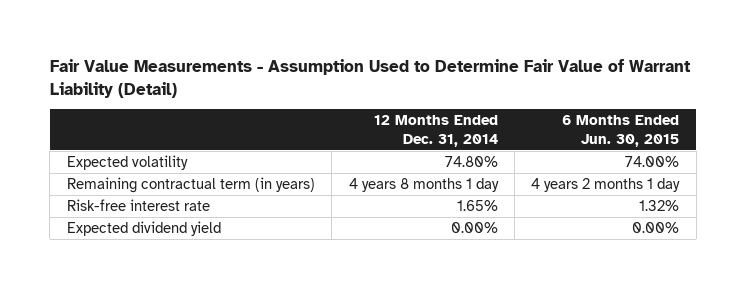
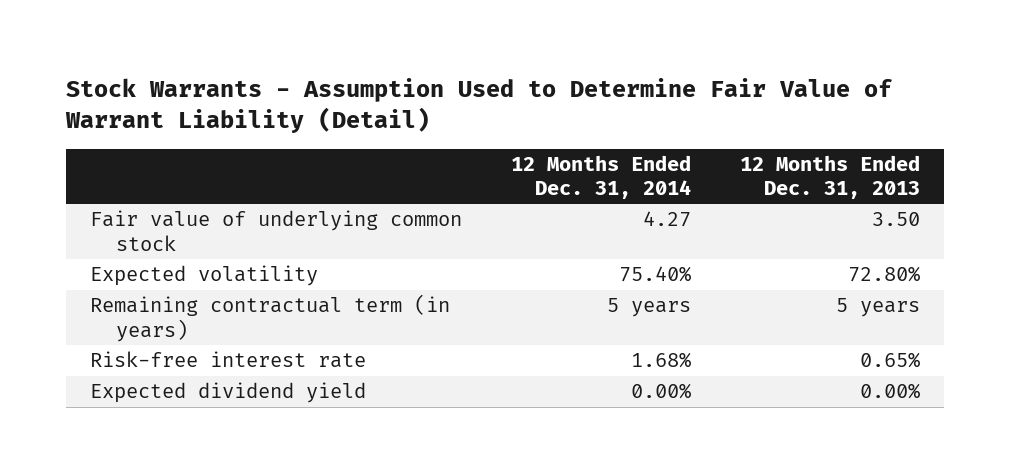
[49,59,691,98] Fair Value Measurements - Assumption Used to Determine Fair Value of Warrant Liability (Detail) -> [64,78,892,134] Stock Warrants - Assumption Used to Determine Fair Value of Warrant Liability (Detail)
[562,115,680,147] 6 Months Ended Jun. 30, 2015 -> none
none -> [739,154,920,200] 12 Months Ended Dec. 31, 2013
none -> [90,210,463,251] Fair value of underlying common stock
[444,155,498,167] 74.80% -> [618,266,691,283] 75.40%
[348,177,499,192] 4 years 8 months 1 day -> [606,298,691,318] 5 years
[456,199,498,211] 1.65% -> [630,352,691,369] 1.68%

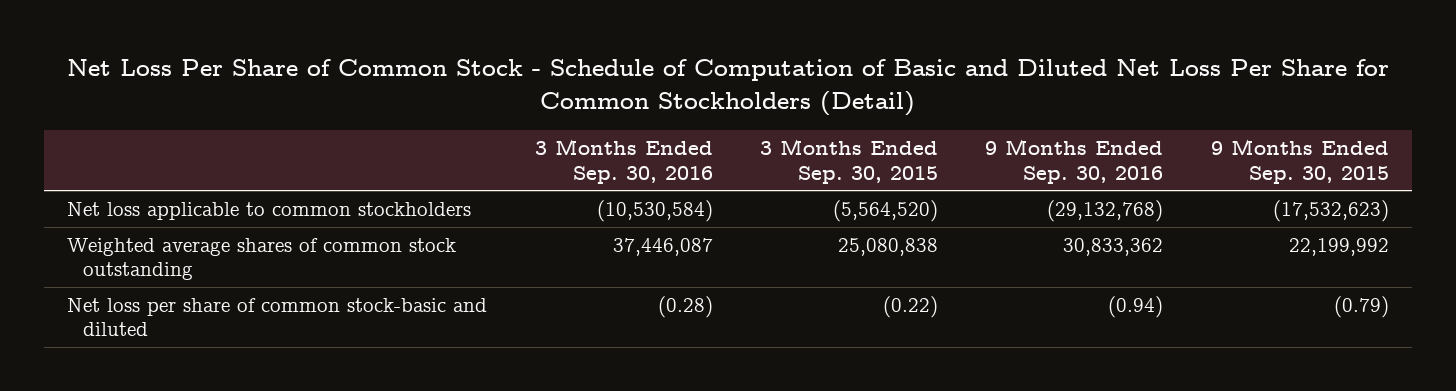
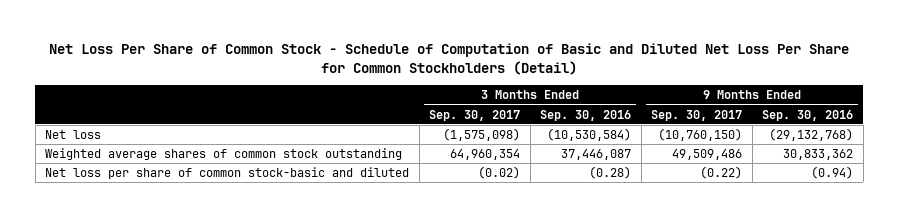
[759,139,938,184] 3 Months Ended Sep. 30, 2015 -> none
[1210,139,1389,184] 9 Months Ended Sep. 30, 2015 -> none
none -> [429,109,521,121] Sep. 30, 2017
none -> [651,109,743,121] Sep. 30, 2017
[67,202,472,221] Net loss applicable to common stockholders -> [45,130,102,140] Net loss

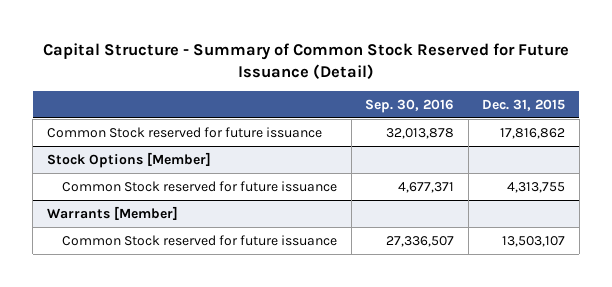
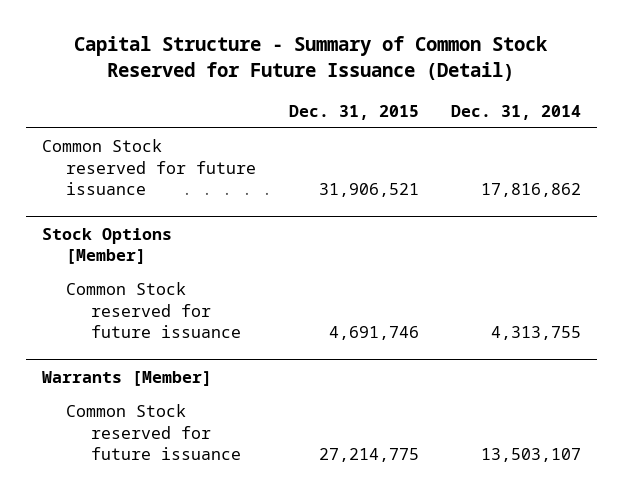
[365,98,455,113] Sep. 30, 2016 -> none
none -> [451,104,582,120] Dec. 31, 2014
[500,127,566,139] 17,816,862 -> [318,183,419,198] 31,906,521
[507,181,566,193] 4,313,755 -> [328,326,419,341] 4,691,746
[502,235,566,247] 13,503,107 -> [318,448,419,463] 27,214,775

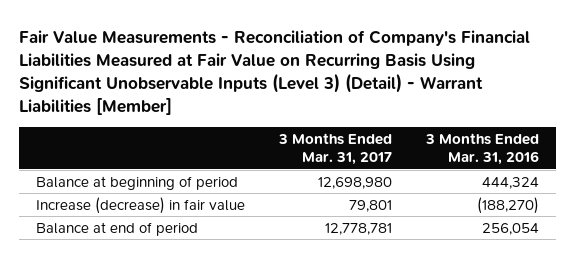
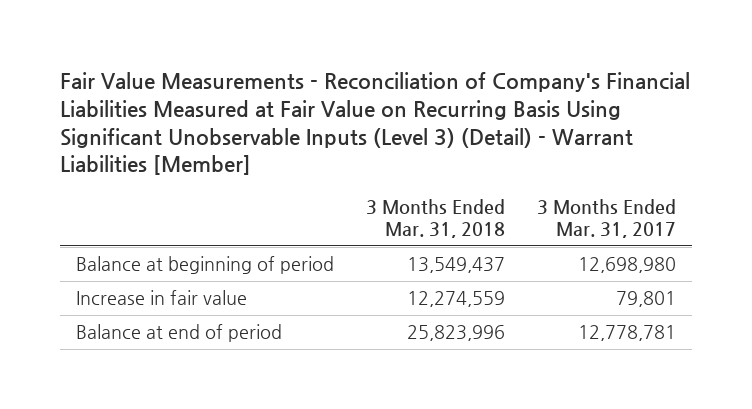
[425,132,540,166] 3 Months Ended Mar. 31, 2016 -> none
none -> [366,198,506,238] 3 Months Ended Mar. 31, 2018
[36,196,246,214] Increase (decrease) in fair value -> [76,290,248,306] Increase in fair value

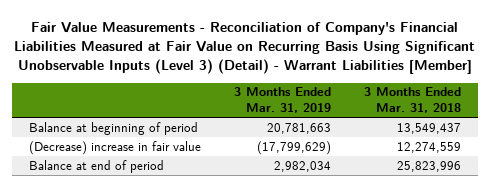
[536,198,676,238] 3 Months Ended Mar. 31, 2017 -> none
none -> [233,87,331,113] 3 Months Ended Mar. 31, 2019
[76,290,248,306] Increase in fair value -> [28,140,201,155] (Decrease) increase in fair value

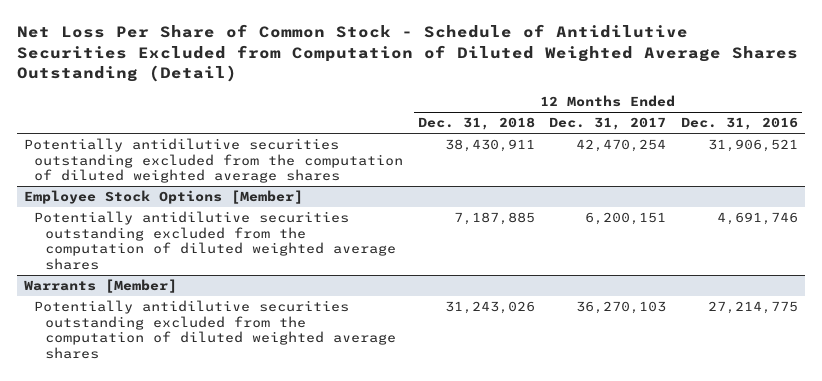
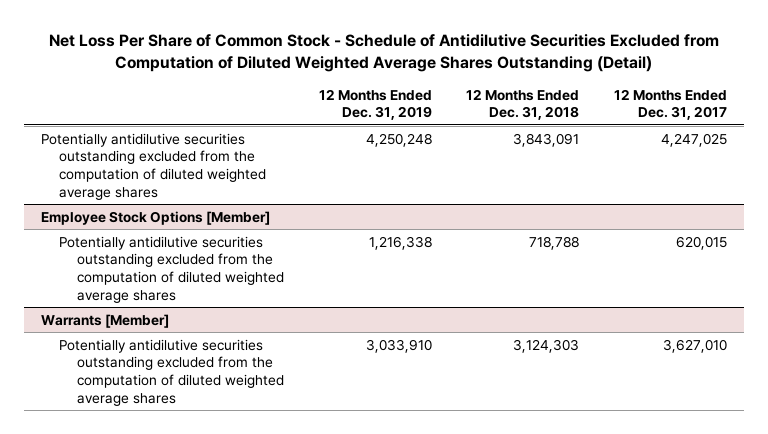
[681,117,799,131] Dec. 31, 2016 -> none
none -> [318,88,432,121] 12 Months Ended Dec. 31, 2019
[444,139,535,153] 38,430,911 -> [513,132,580,147] 3,843,091
[576,139,667,153] 42,470,254 -> [660,132,727,147] 4,247,025
[453,212,535,226] 7,187,885 -> [529,235,580,250] 718,788
[585,212,667,226] 6,200,151 -> [675,235,727,250] 620,015
[444,301,535,315] 31,243,026 -> [513,338,580,353] 3,124,303
[576,301,667,315] 36,270,103 -> [662,338,727,353] 3,627,010

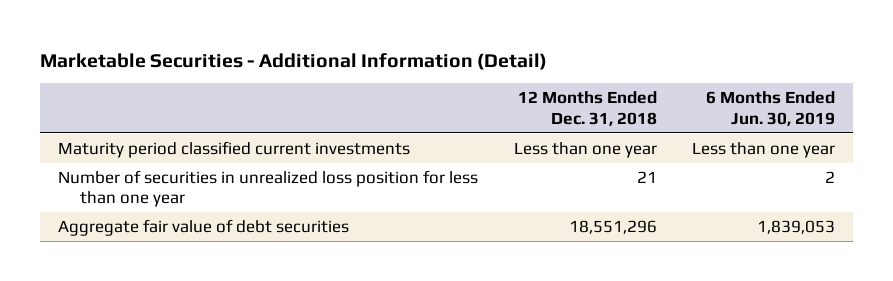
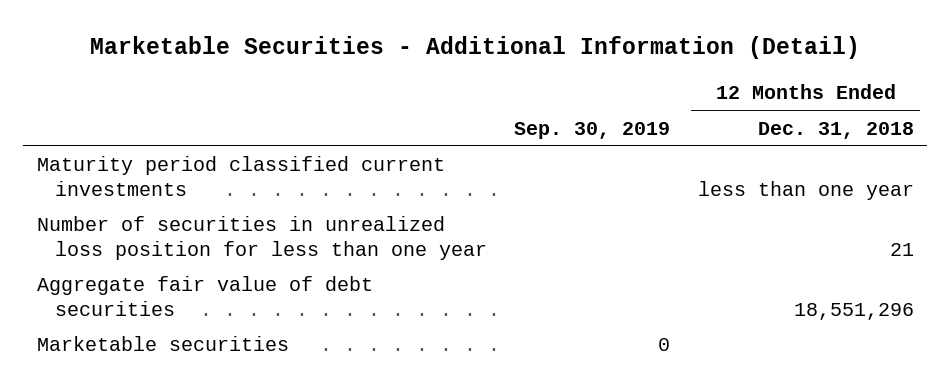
[706,91,836,126] 6 Months Ended Jun. 30, 2019 -> none
none -> [514,121,671,139] Sep. 30, 2019
[513,142,657,159] Less than one year -> [697,181,914,201] less than one year
none -> [37,336,290,352] Marketable securities

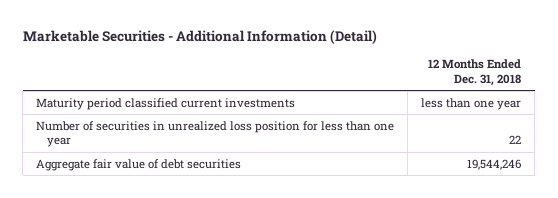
[514,121,671,139] Sep. 30, 2019 -> none
[37,336,290,352] Marketable securities -> none
[889,243,914,257] 21 -> [509,135,522,145] 22
[793,303,914,321] 18,551,296 -> [467,158,522,170] 19,544,246

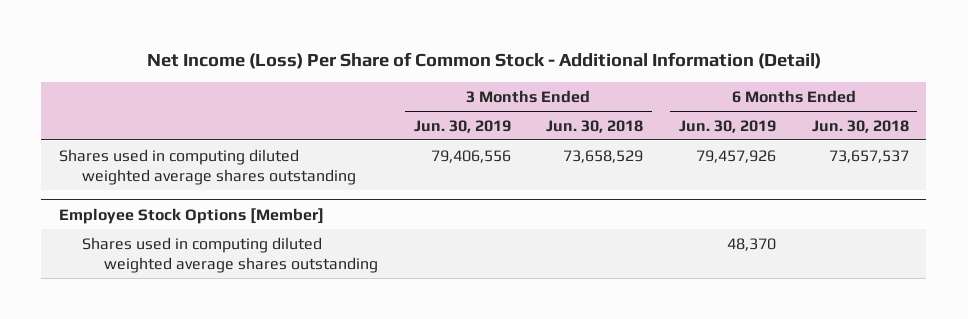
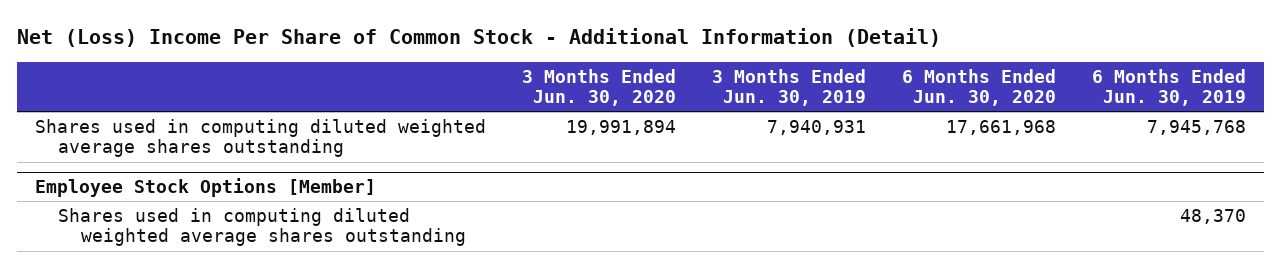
[146,52,821,70] Net Income (Loss) Per Share of Common Stock - Additional Information (Detail) -> [17,28,942,48] Net (Loss) Income Per Share of Common Stock - Additional Information (Detail)
[546,119,644,133] Jun. 30, 2018 -> none
[811,119,909,133] Jun. 30, 2018 -> none
none -> [522,68,677,106] 3 Months Ended Jun. 30, 2020
none -> [902,68,1057,106] 6 Months Ended Jun. 30, 2020
[430,149,511,163] 79,406,556 -> [767,120,867,136] 7,940,931
[695,149,776,163] 79,457,926 -> [1146,120,1246,136] 7,945,768

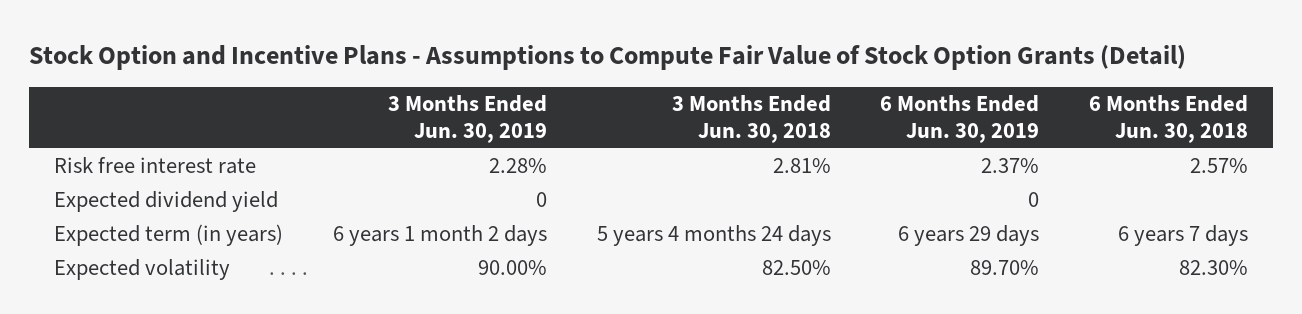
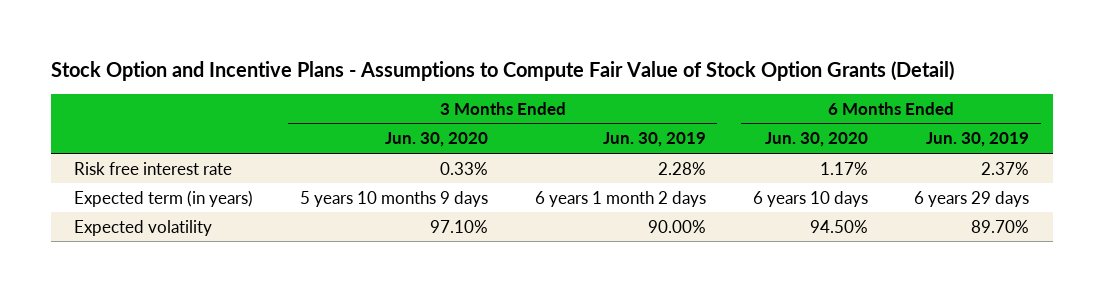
[671,95,831,144] 3 Months Ended Jun. 30, 2018 -> none
[1088,95,1248,144] 6 Months Ended Jun. 30, 2018 -> none
none -> [385,132,489,148] Jun. 30, 2020
none -> [764,132,868,148] Jun. 30, 2020
[54,191,279,213] Expected dividend yield -> none

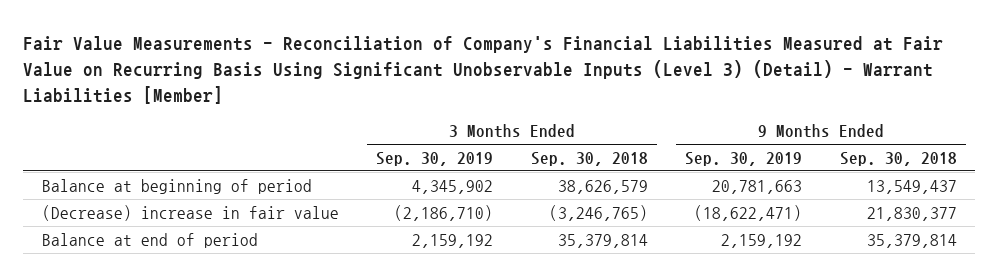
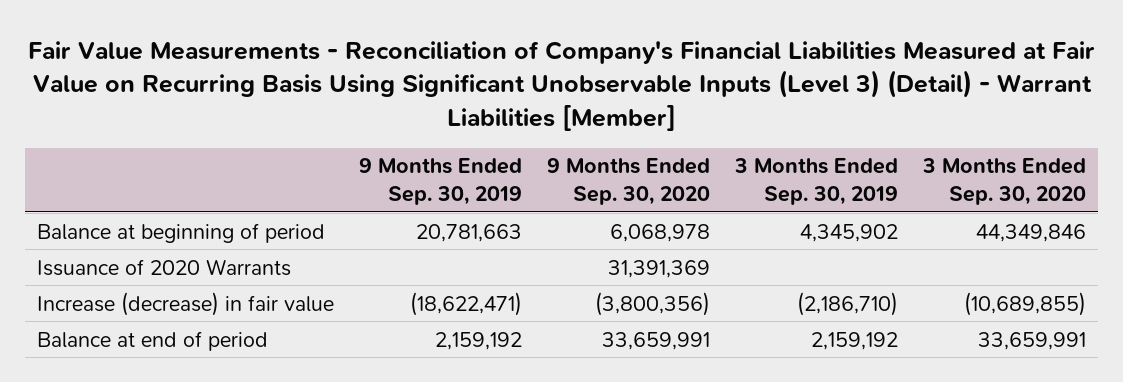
[530,151,648,166] Sep. 30, 2018 -> none
[839,151,957,166] Sep. 30, 2018 -> none
none -> [547,158,711,205] 9 Months Ended Sep. 30, 2020
none -> [921,158,1086,205] 3 Months Ended Sep. 30, 2020
none -> [37,258,292,276] Issuance of 2020 Warrants
[41,204,339,221] (Decrease) increase in fair value -> [37,291,335,316] Increase (decrease) in fair value

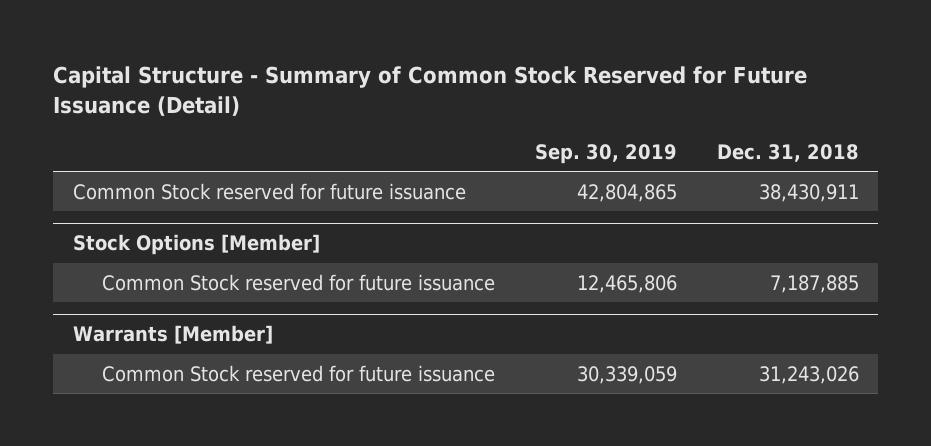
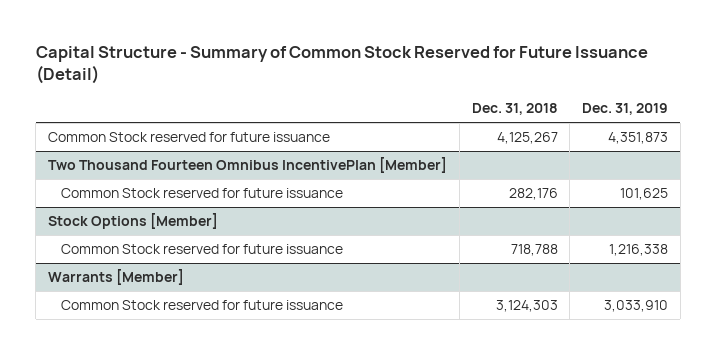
[534,143,677,164] Sep. 30, 2019 -> none
none -> [581,103,668,116] Dec. 31, 2019
[758,183,859,202] 38,430,911 -> [496,132,558,145] 4,125,267
none -> [48,157,448,174] Two Thousand Fourteen Omnibus IncentivePlan [Member]
none -> [60,188,343,199] Common Stock reserved for future issuance
[769,274,859,293] 7,187,885 -> [510,244,558,257] 718,788
[758,365,859,384] 31,243,026 -> [495,300,558,313] 3,124,303

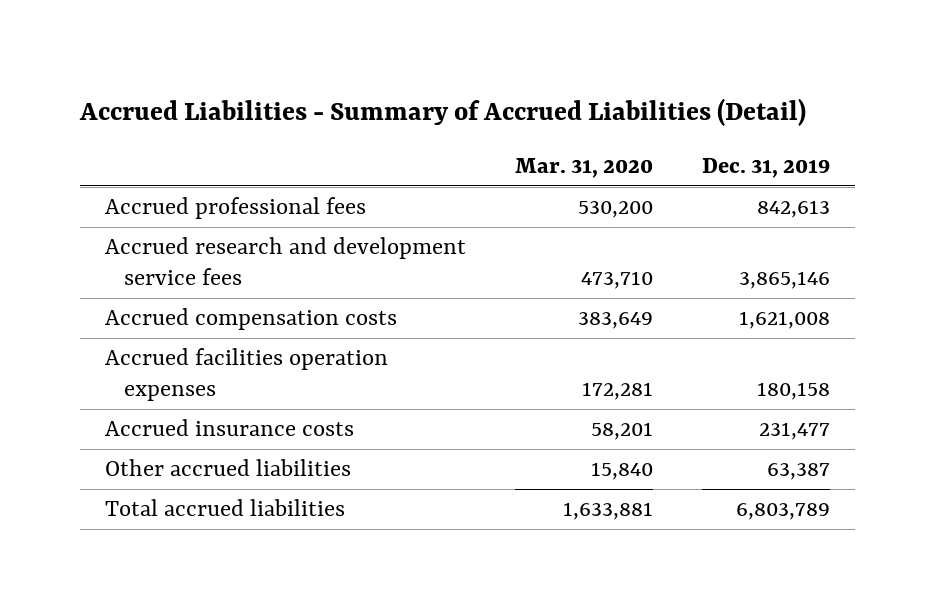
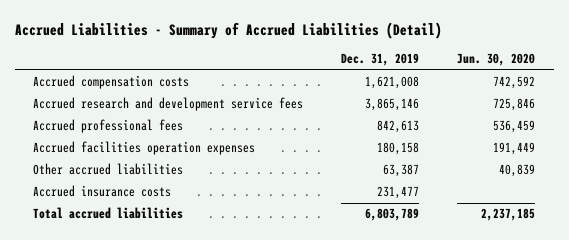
[515,158,654,179] Mar. 31, 2020 -> none
none -> [457,53,536,67] Jun. 30, 2020
[104,237,466,286] Accrued research and development service fees -> [33,97,304,112] Accrued research and development service fees
[104,197,366,220] Accrued professional fees -> [33,119,184,134] Accrued professional fees
[104,419,354,437] Accrued insurance costs -> [33,185,172,198] Accrued insurance costs

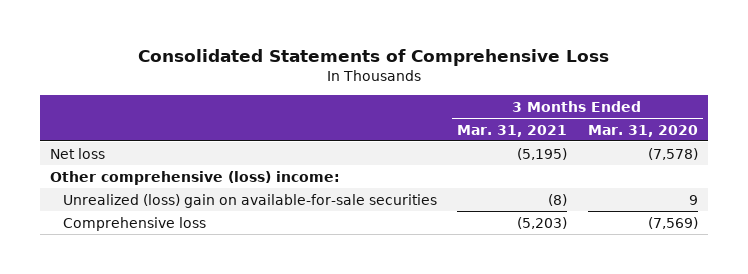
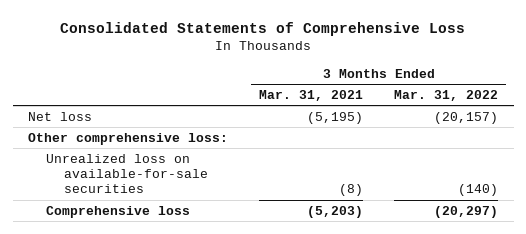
[587,124,698,137] Mar. 31, 2020 -> none
none -> [394,89,499,101] Mar. 31, 2022
[50,170,341,185] Other comprehensive (loss) income: -> [28,132,229,145] Other comprehensive loss:
[62,193,437,208] Unrealized (loss) gain on available-for-sale securities -> [46,153,209,194] Unrealized loss on available-for-sale securities

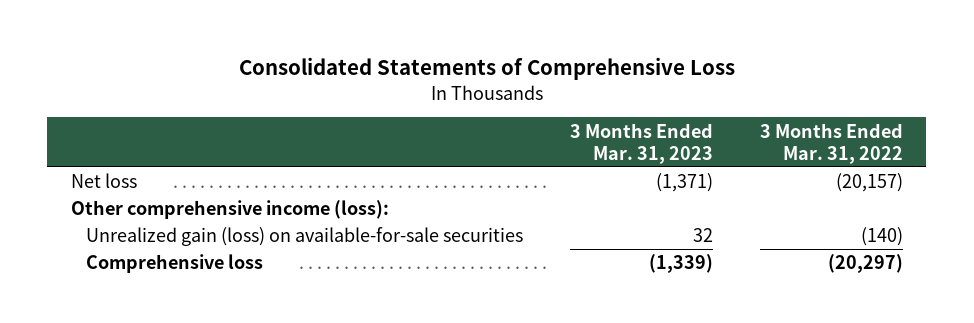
[259,89,364,101] Mar. 31, 2021 -> none
none -> [570,122,714,164] 3 Months Ended Mar. 31, 2023
[28,132,229,145] Other comprehensive loss: -> [70,200,389,220] Other comprehensive income (loss):
[46,153,209,194] Unrealized loss on available-for-sale securities -> [86,227,524,247] Unrealized gain (loss) on available-for-sale securities

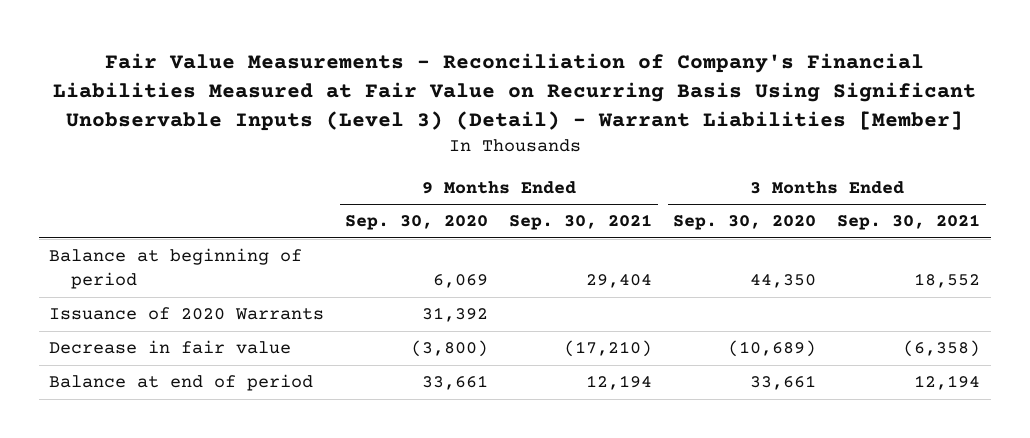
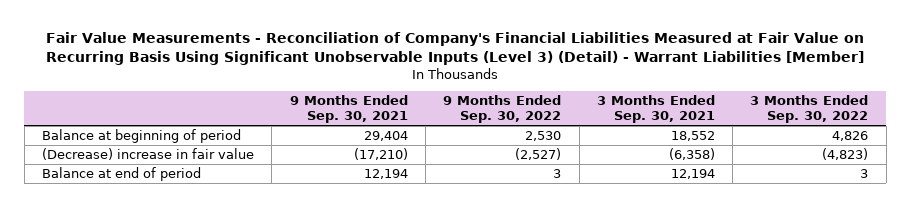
[345,215,489,231] Sep. 30, 2020 -> none
[673,215,817,231] Sep. 30, 2020 -> none
none -> [443,95,562,124] 9 Months Ended Sep. 30, 2022
none -> [750,95,869,124] 3 Months Ended Sep. 30, 2022
[49,307,325,321] Issuance of 2020 Warrants -> none
[49,340,292,355] Decrease in fair value -> [42,147,255,160] (Decrease) increase in fair value

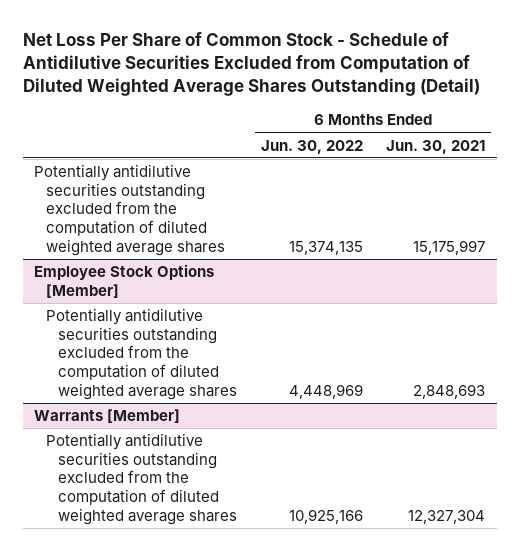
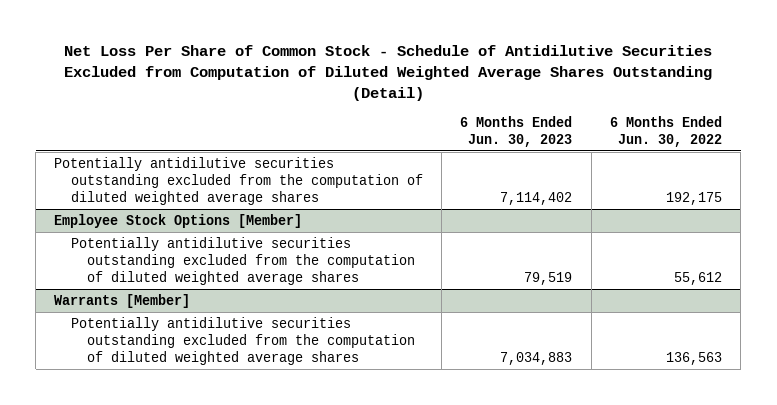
[386,139,486,154] Jun. 30, 2021 -> none
none -> [460,115,573,147] 6 Months Ended Jun. 30, 2023
[288,240,363,255] 15,374,135 -> [666,191,723,205] 192,175
[288,383,363,399] 4,448,969 -> [674,271,723,285] 55,612
[288,508,363,524] 10,925,166 -> [666,351,723,365] 136,563

